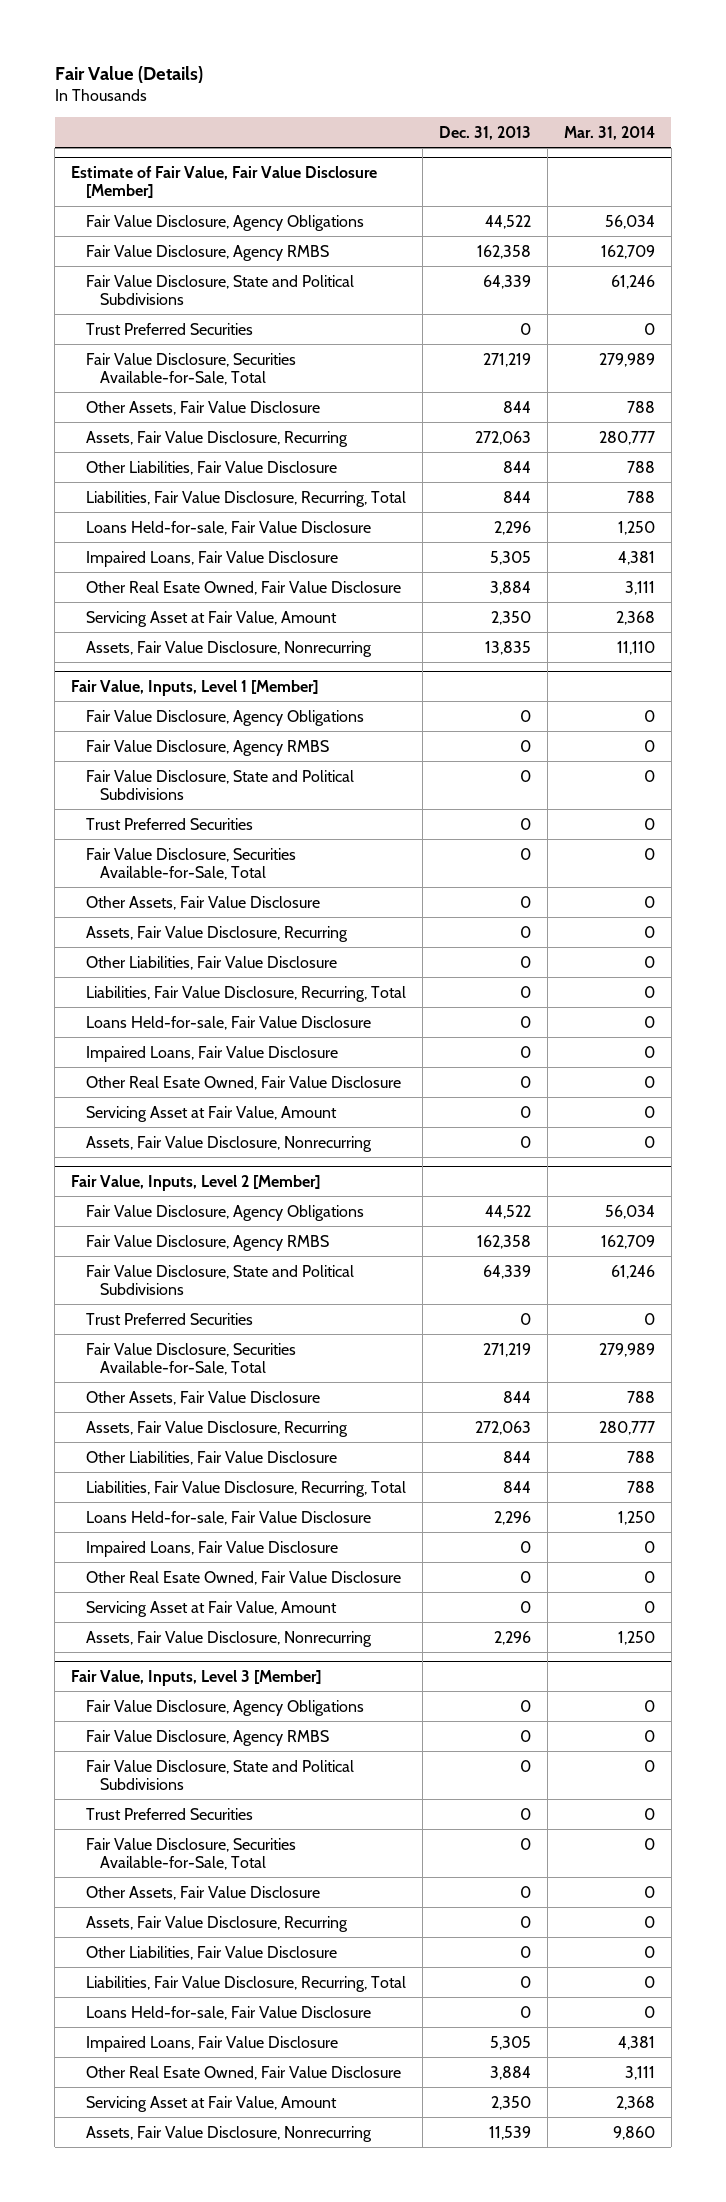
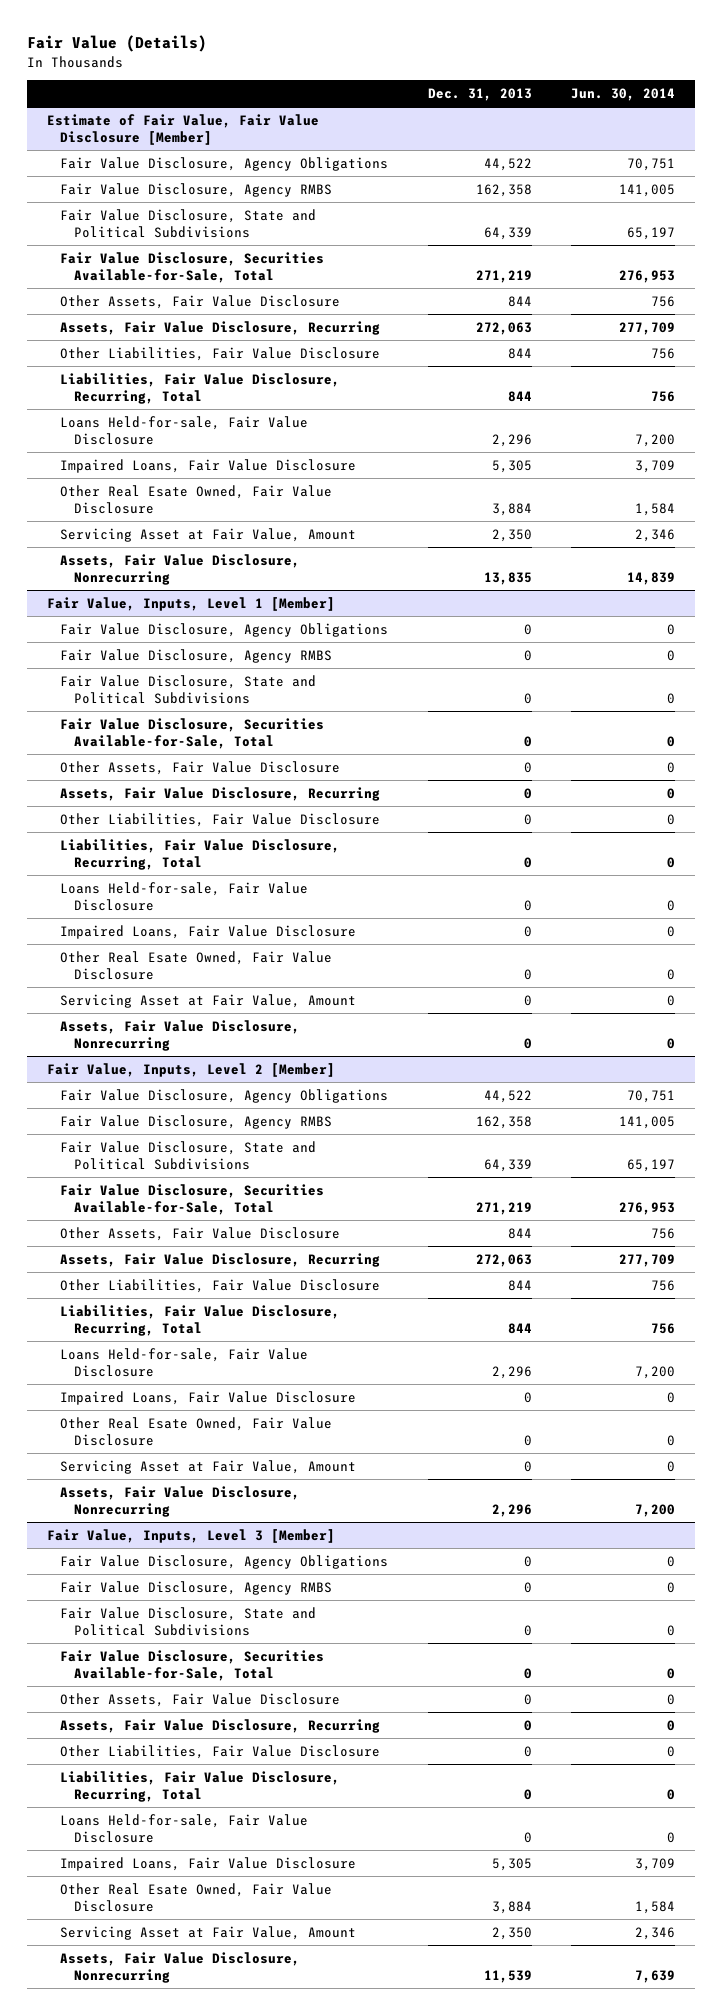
[563,125,655,140] Mar. 31, 2014 -> none
none -> [571,87,676,101] Jun. 30, 2014
[85,322,253,335] Trust Preferred Securities -> none
[85,817,253,830] Trust Preferred Securities -> none
[85,1312,253,1325] Trust Preferred Securities -> none
[85,1807,253,1820] Trust Preferred Securities -> none

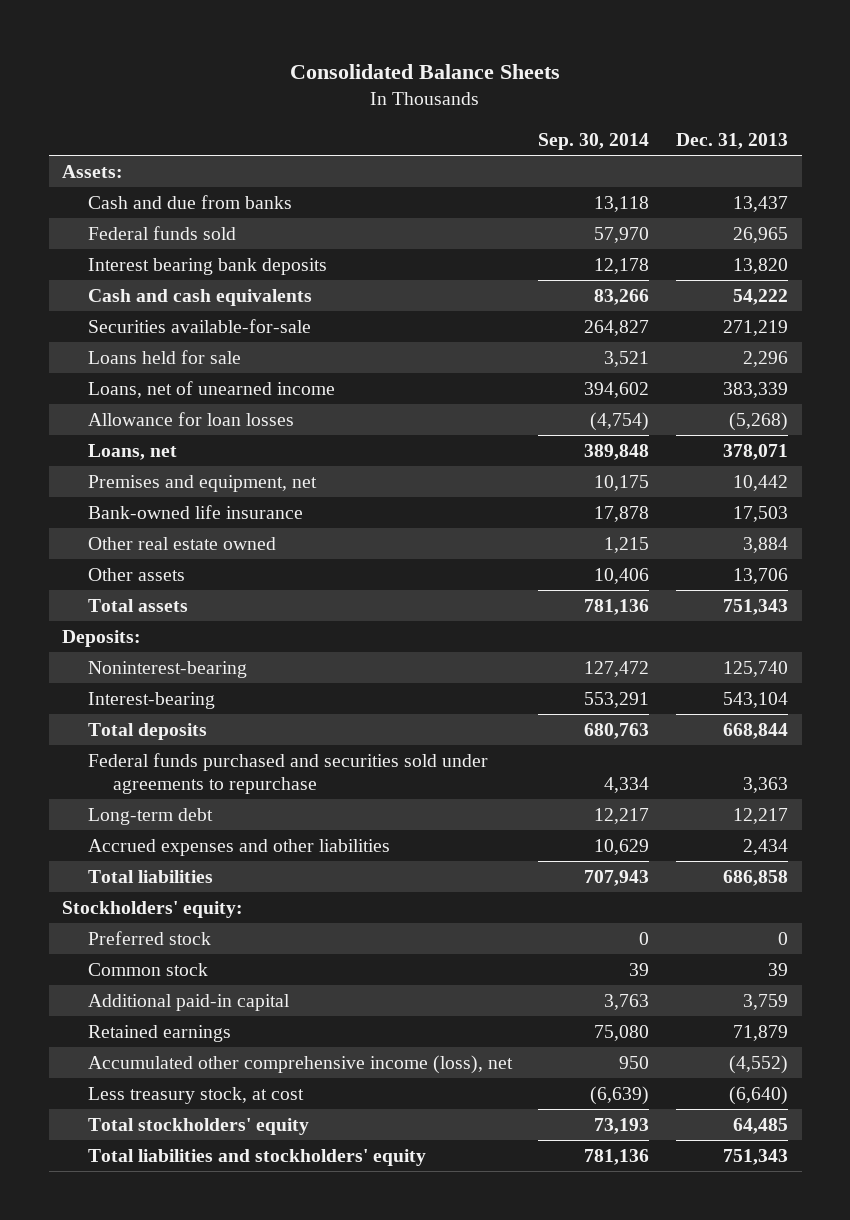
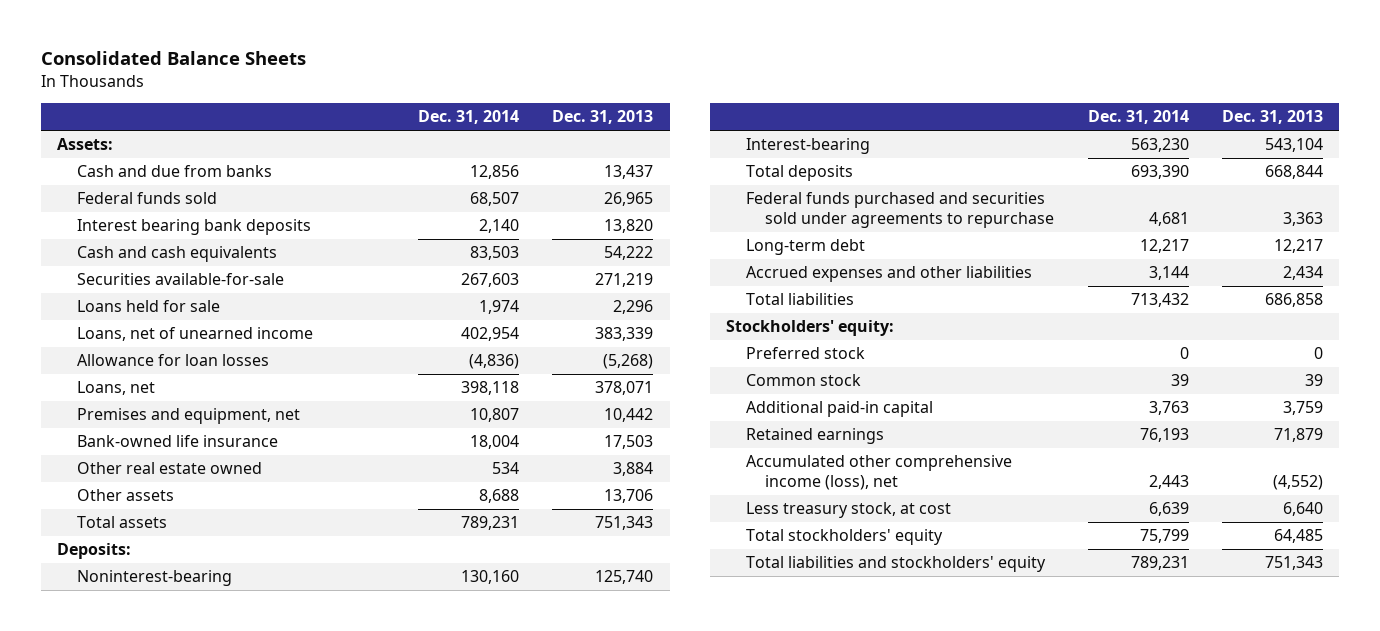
[538,132,650,150] Sep. 30, 2014 -> none
none -> [418,110,520,125] Dec. 31, 2014
[729,1085,789,1105] (6,640) -> [1282,502,1323,517] 6,640

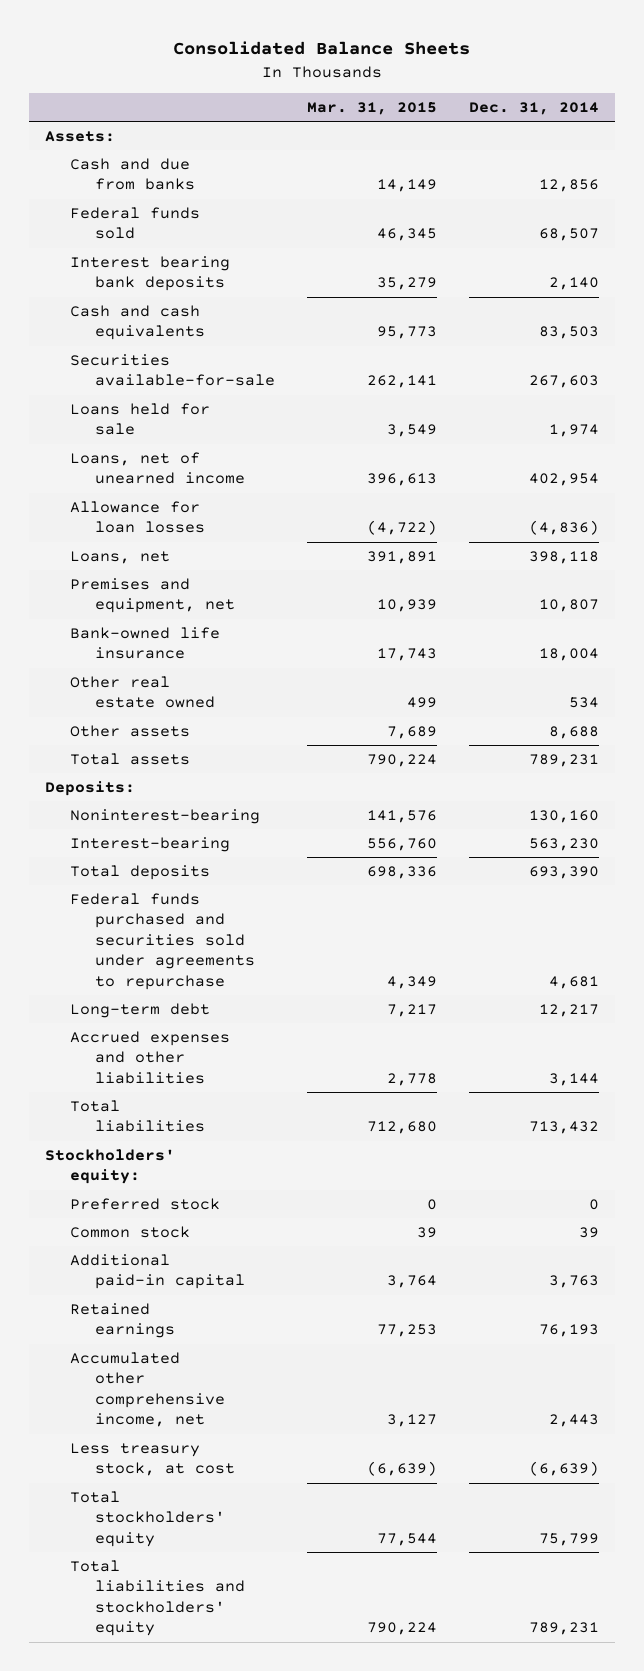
[552,110,654,125] Dec. 31, 2013 -> none
none -> [307,102,438,116] Mar. 31, 2015
[745,455,1012,491] Accumulated other comprehensive income (loss), net -> [69,1351,226,1428] Accumulated other comprehensive income, net
[1148,502,1189,517] 6,639 -> [529,1461,600,1477] (6,639)

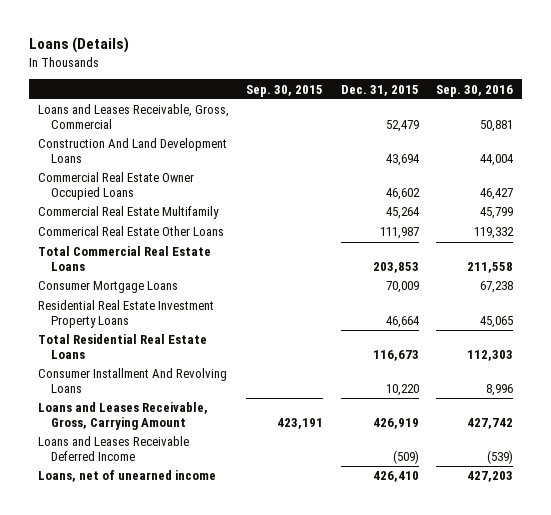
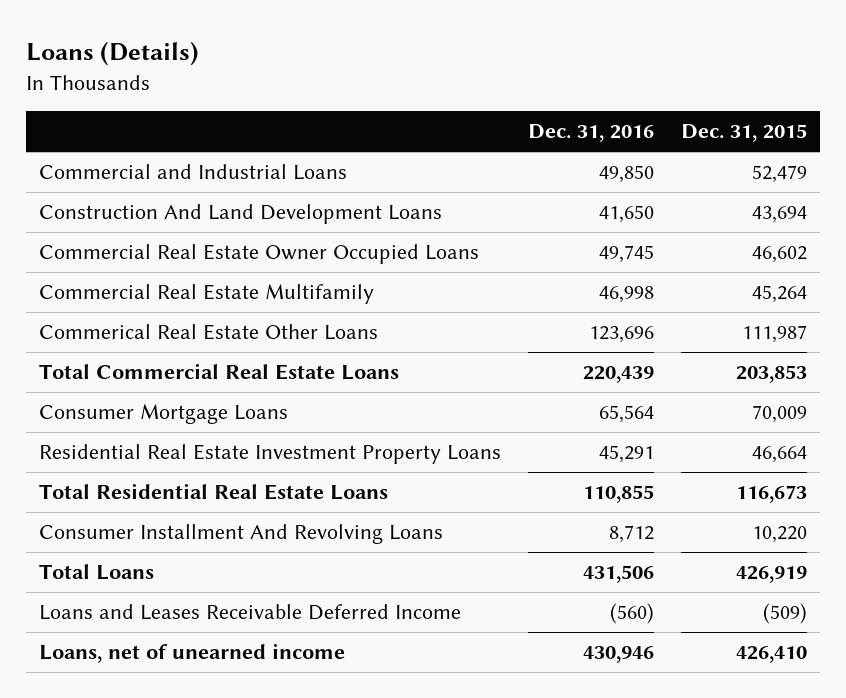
[246,84,324,97] Sep. 30, 2015 -> none
[435,84,513,97] Sep. 30, 2016 -> none
none -> [527,124,654,143] Dec. 31, 2016
[37,104,229,130] Loans and Leases Receivable, Gross, Commercial -> [39,163,348,180] Commercial and Industrial Loans
[37,402,208,431] Loans and Leases Receivable, Gross, Carrying Amount -> [39,563,155,580] Total Loans

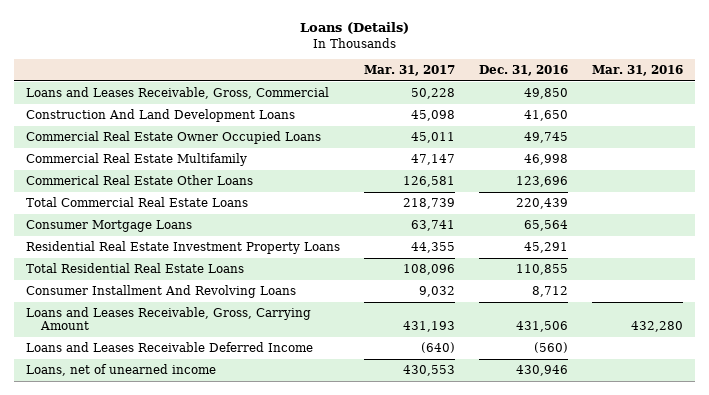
[680,124,807,143] Dec. 31, 2015 -> none
none -> [364,65,456,77] Mar. 31, 2017
none -> [591,65,683,77] Mar. 31, 2016
[39,163,348,180] Commercial and Industrial Loans -> [26,87,330,100] Loans and Leases Receivable, Gross, Commercial
[39,563,155,580] Total Loans -> [26,307,312,331] Loans and Leases Receivable, Gross, Carrying Amount

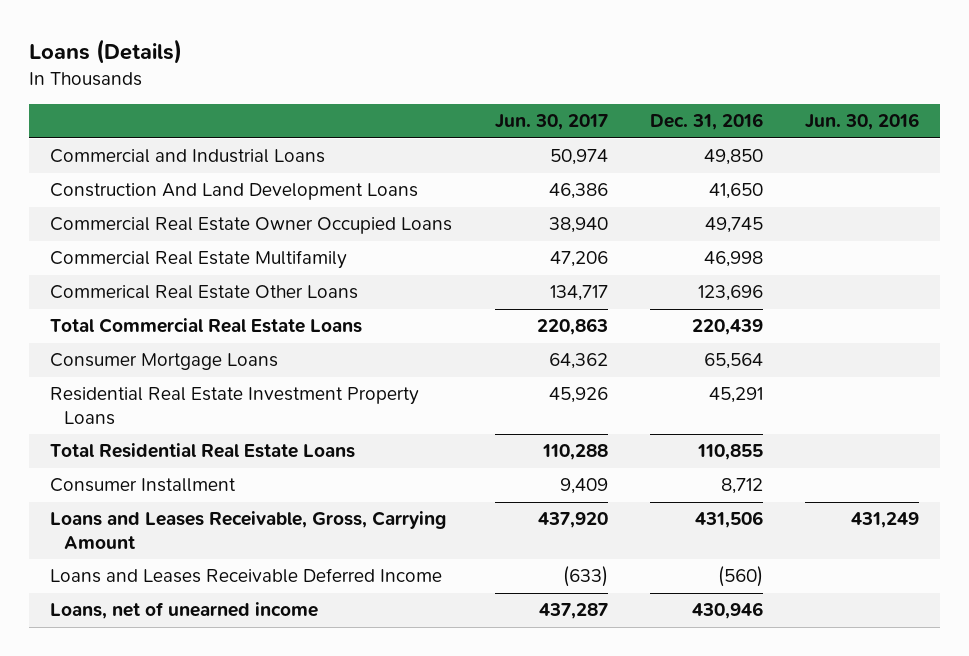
[364,65,456,77] Mar. 31, 2017 -> none
[591,65,683,77] Mar. 31, 2016 -> none
none -> [494,114,608,131] Jun. 30, 2017
none -> [805,113,920,131] Jun. 30, 2016
[26,87,330,100] Loans and Leases Receivable, Gross, Commercial -> [50,149,326,164] Commercial and Industrial Loans
[26,285,297,299] Consumer Installment And Revolving Loans -> [50,478,237,493] Consumer Installment

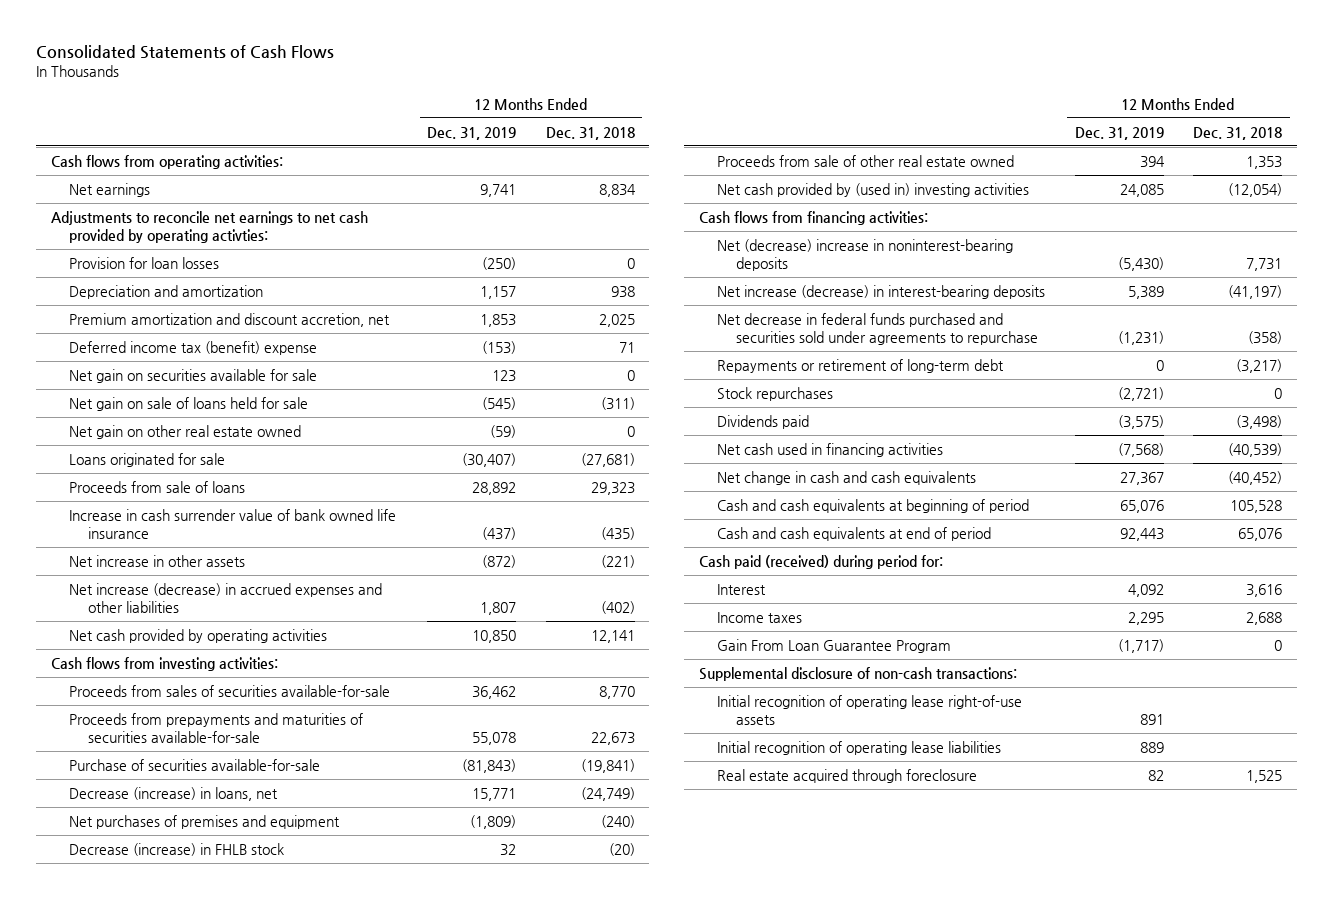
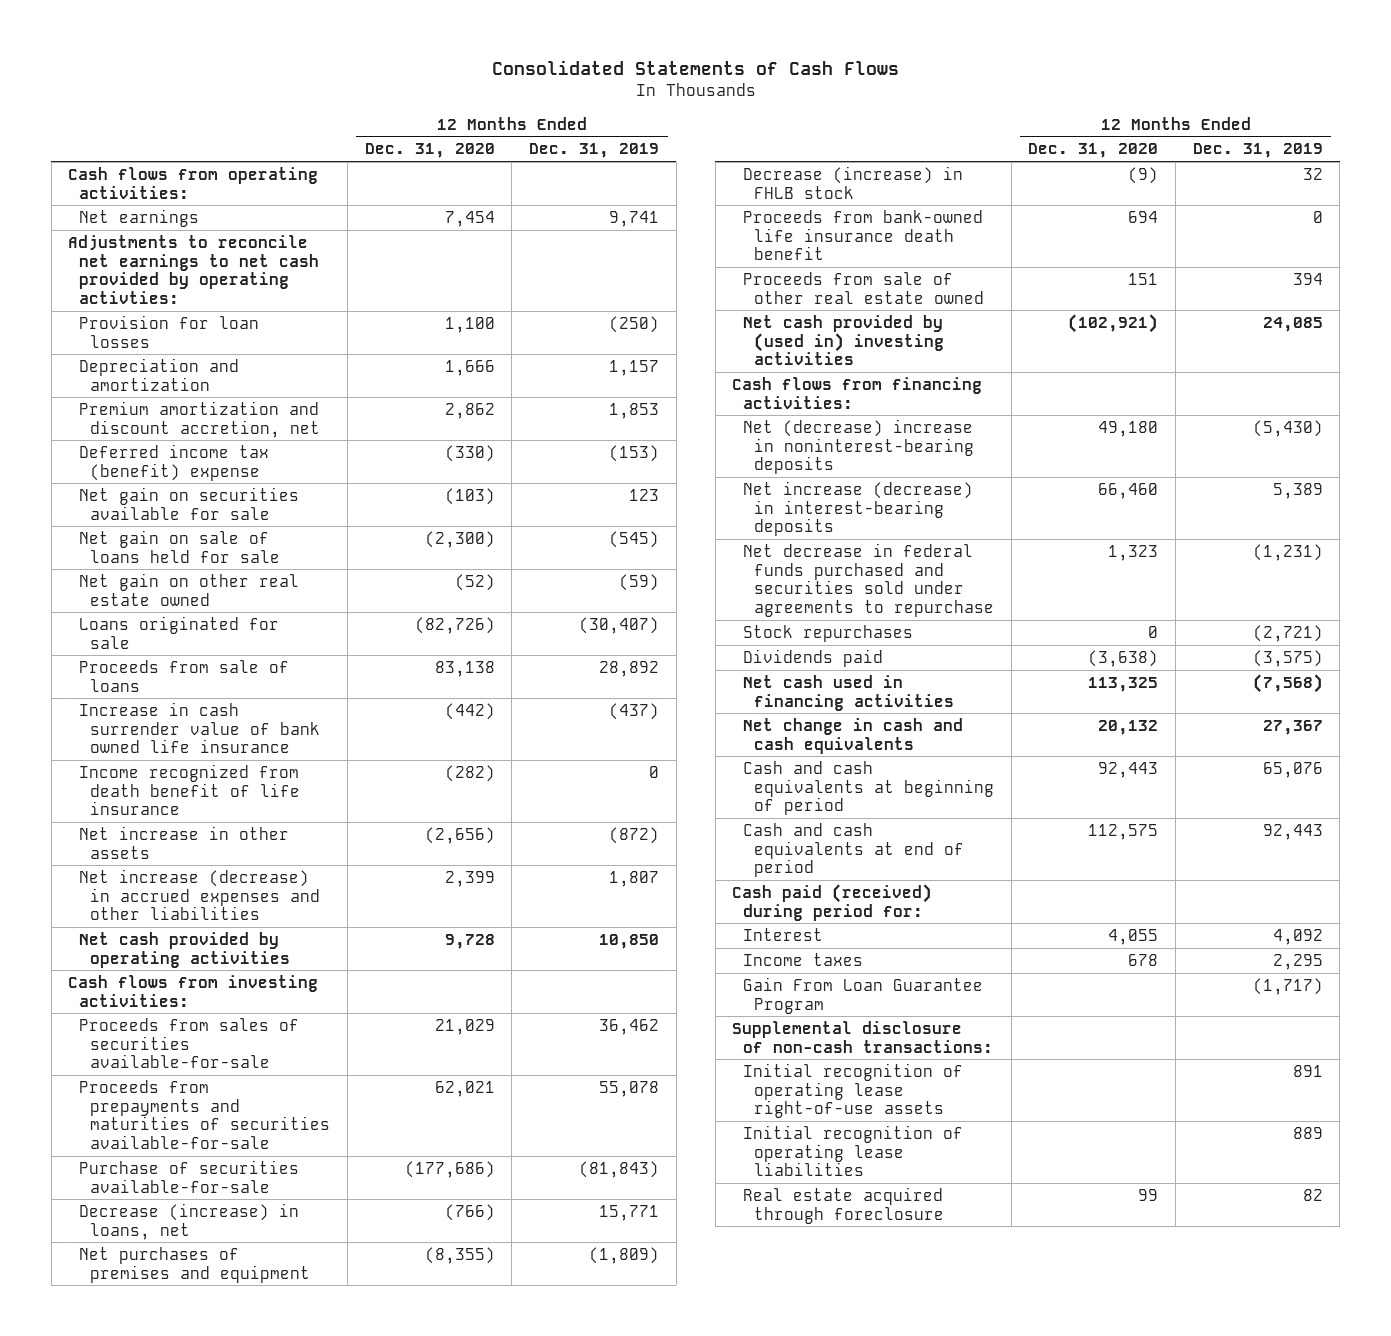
[545,126,635,140] Dec. 31, 2018 -> none
none -> [364,143,495,159] Dec. 31, 2020
none -> [79,763,301,816] Income recognized from death benefit of life insurance
none -> [743,209,984,261] Proceeds from bank-owned life insurance death benefit
[717,358,1005,373] Repayments or retirement of long-term debt -> none

